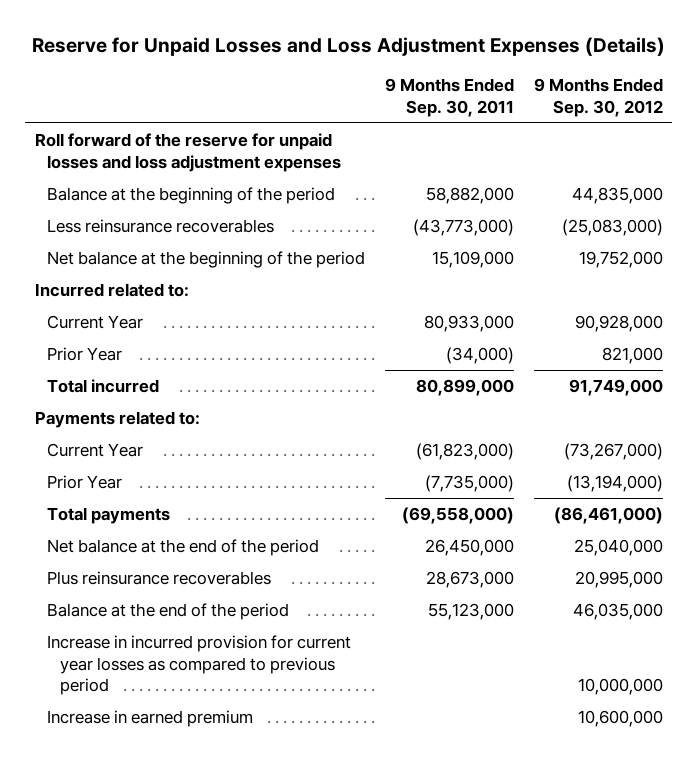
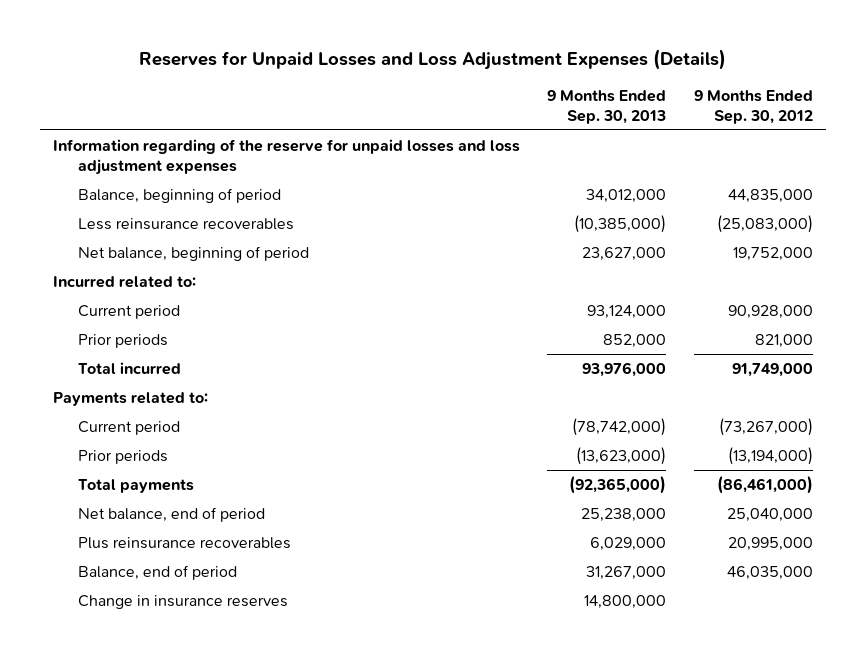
[31,36,665,56] Reserve for Unpaid Losses and Loss Adjustment Expenses (Details) -> [138,48,726,70] Reserves for Unpaid Losses and Loss Adjustment Expenses (Details)
[384,78,514,117] 9 Months Ended Sep. 30, 2011 -> none
none -> [547,89,667,124] 9 Months Ended Sep. 30, 2013
[35,133,342,172] Roll forward of the reserve for unpaid losses and loss adjustment expenses -> [53,138,521,176] Information regarding of the reserve for unpaid losses and loss adjustment expenses
[47,187,336,205] Balance at the beginning of the period -> [77,187,281,203] Balance, beginning of period
[47,251,366,269] Net balance at the beginning of the period -> [77,245,309,261] Net balance, beginning of period
[47,315,144,330] Current Year -> [77,304,180,319] Current period
[47,347,123,362] Prior Year -> [77,333,168,348] Prior periods
[47,443,144,458] Current Year -> [77,420,180,435] Current period
[47,475,123,490] Prior Year -> [77,449,168,464] Prior periods
[47,539,320,557] Net balance at the end of the period -> [77,506,265,522] Net balance, end of period
[47,635,352,696] Increase in incurred provision for current year losses as compared to previous period -> none
[47,710,254,728] Increase in earned premium -> none
[47,603,290,621] Balance at the end of the period -> [77,564,237,580] Balance, end of period
none -> [77,594,288,609] Change in insurance reserves

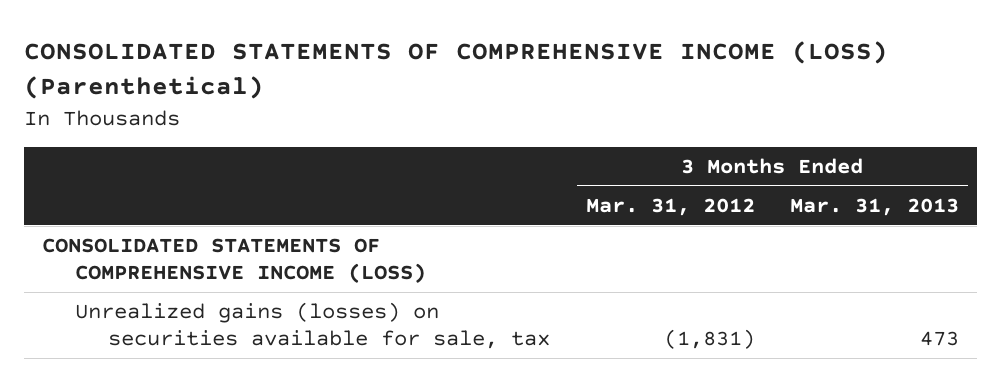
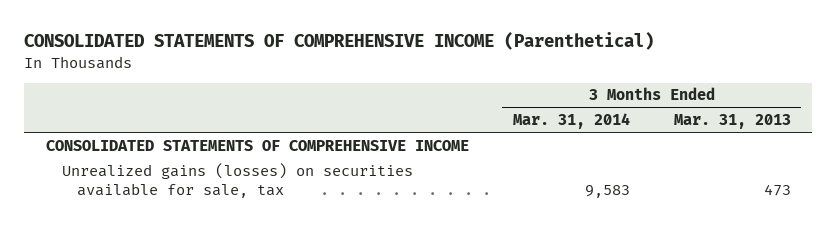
[23,41,888,100] CONSOLIDATED STATEMENTS OF COMPREHENSIVE INCOME (LOSS) (Parenthetical) -> [24,32,655,51] CONSOLIDATED STATEMENTS OF COMPREHENSIVE INCOME (Parenthetical)
[585,198,755,217] Mar. 31, 2012 -> none
none -> [512,113,630,130] Mar. 31, 2014
[41,238,426,284] CONSOLIDATED STATEMENTS OF COMPREHENSIVE INCOME (LOSS) -> [46,139,470,151] CONSOLIDATED STATEMENTS OF COMPREHENSIVE INCOME

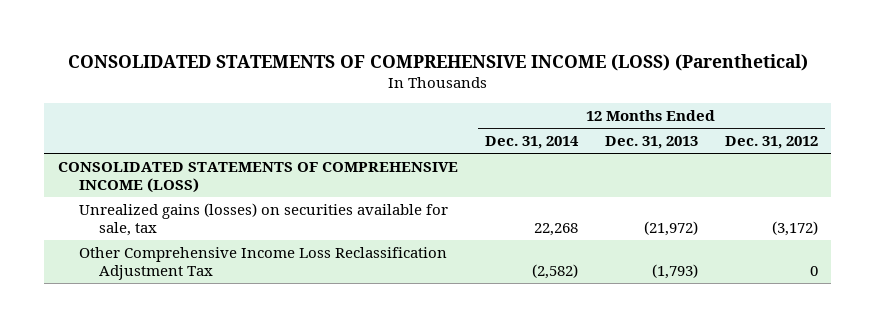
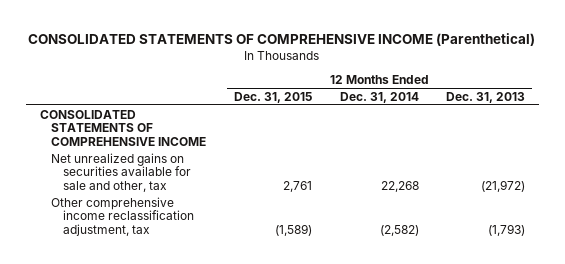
[67,53,808,71] CONSOLIDATED STATEMENTS OF COMPREHENSIVE INCOME (LOSS) (Parenthetical) -> [28,33,536,47] CONSOLIDATED STATEMENTS OF COMPREHENSIVE INCOME (Parenthetical)
[724,136,818,150] Dec. 31, 2012 -> none
none -> [233,91,312,103] Dec. 31, 2015
[57,161,458,194] CONSOLIDATED STATEMENTS OF COMPREHENSIVE INCOME (LOSS) -> [39,109,207,146] CONSOLIDATED STATEMENTS OF COMPREHENSIVE INCOME
[78,202,448,237] Unrealized gains (losses) on securities available for sale, tax -> [51,152,191,192] Net unrealized gains on securities available for sale and other, tax
[78,246,447,281] Other Comprehensive Income Loss Reclassification Adjustment Tax -> [51,196,194,236] Other comprehensive income reclassification adjustment, tax

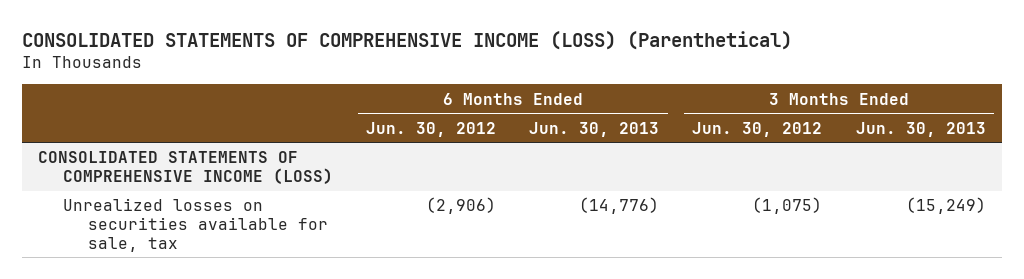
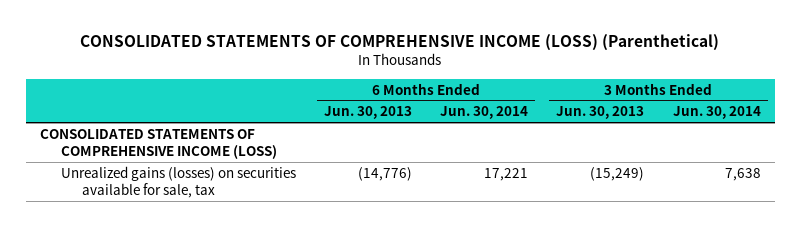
[366,121,497,137] Jun. 30, 2012 -> none
[692,121,823,137] Jun. 30, 2012 -> none
none -> [440,106,529,120] Jun. 30, 2014
none -> [672,106,761,120] Jun. 30, 2014
[63,198,329,252] Unrealized losses on securities available for sale, tax -> [60,165,296,198] Unrealized gains (losses) on securities available for sale, tax

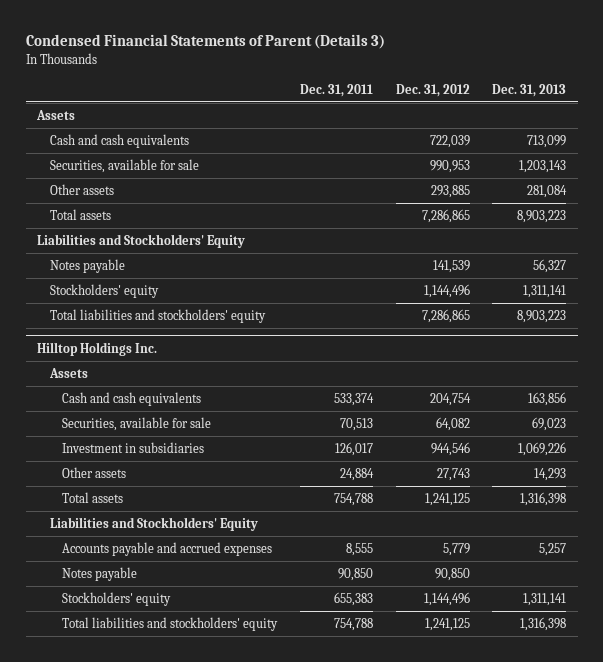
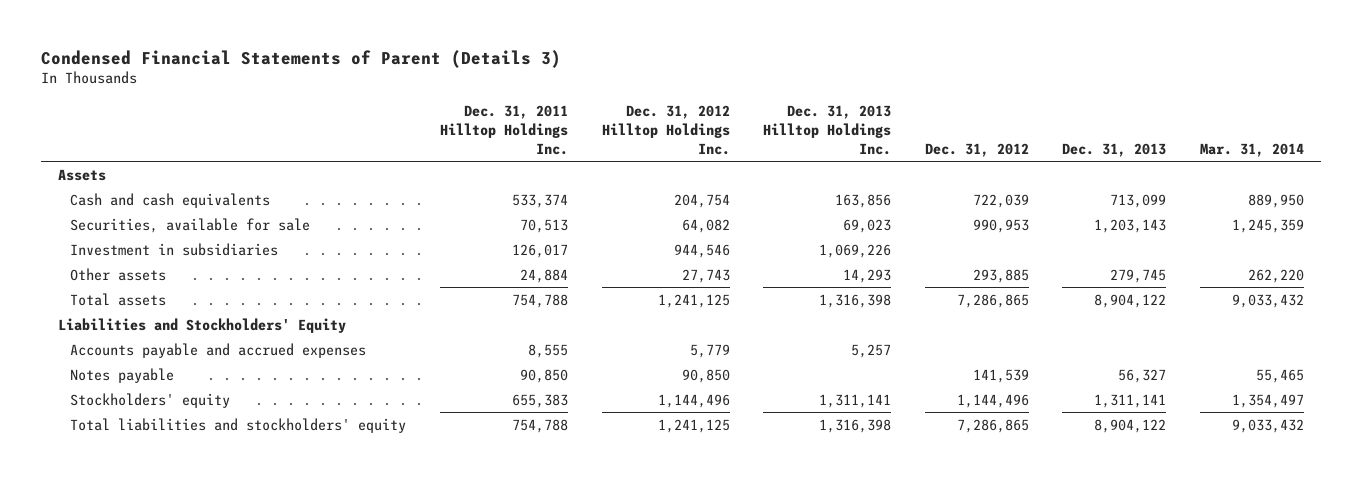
[299,83,373,97] Dec. 31, 2011 -> none
none -> [440,104,569,155] Dec. 31, 2011 Hilltop Holdings Inc.
none -> [601,104,730,155] Dec. 31, 2012 Hilltop Holdings Inc.
none -> [763,104,892,155] Dec. 31, 2013 Hilltop Holdings Inc.
none -> [1200,142,1305,157] Mar. 31, 2014
none -> [70,242,279,256] Investment in subsidiaries
[527,184,568,198] 281,084 -> [1110,268,1167,283] 279,745
[517,209,567,223] 8,903,223 -> [1094,293,1167,308] 8,904,122
none -> [70,342,367,358] Accounts payable and accrued expenses
[37,341,158,356] Hilltop Holdings Inc. -> none
[48,367,88,378] Assets -> none
[62,391,202,406] Cash and cash equivalents -> none
[62,416,212,431] Securities, available for sale -> none
[62,441,205,453] Investment in subsidiaries -> none
[62,466,127,478] Other assets -> none
[62,491,124,503] Total assets -> none
[49,516,258,531] Liabilities and Stockholders' Equity -> none
[62,541,273,556] Accounts payable and accrued expenses -> none
[62,566,138,581] Notes payable -> none
[62,591,172,606] Stockholders' equity -> none
[62,616,279,631] Total liabilities and stockholders' equity -> none
[517,309,567,323] 8,903,223 -> [1094,418,1167,433] 8,904,122

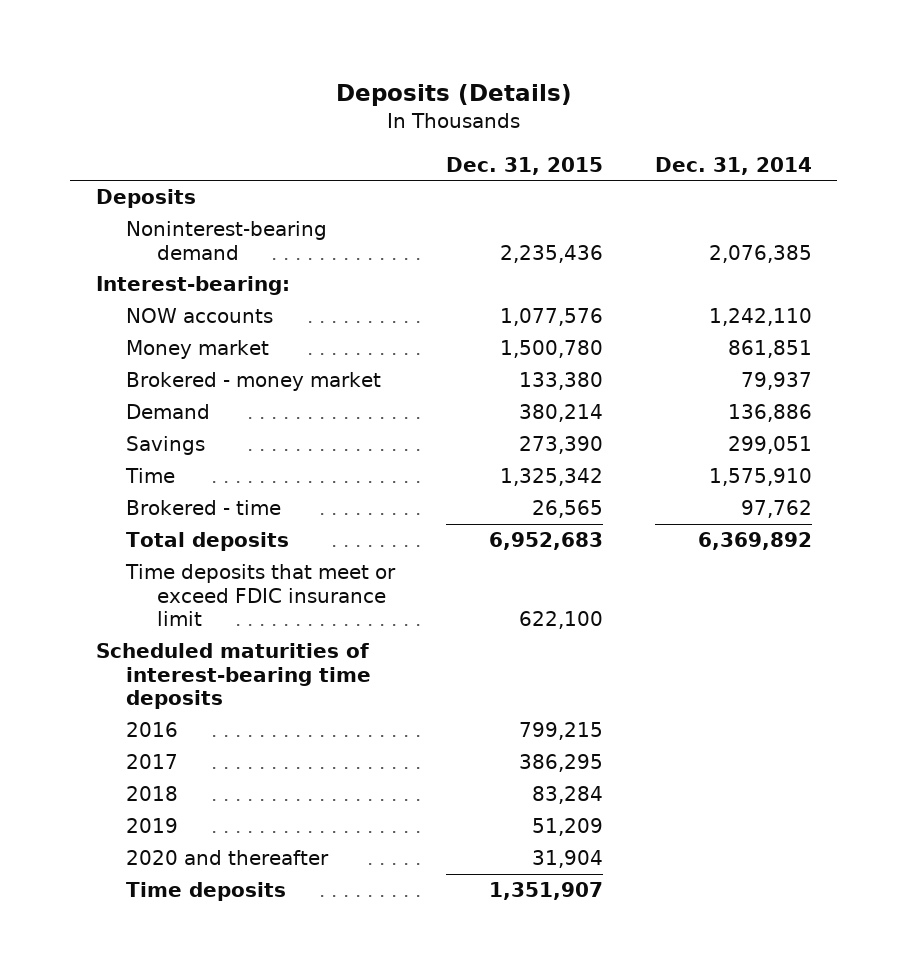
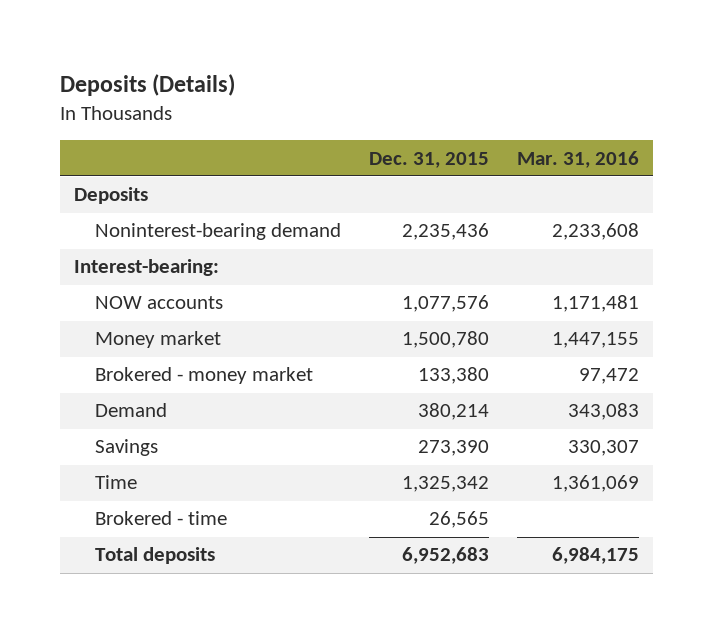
[654,156,812,175] Dec. 31, 2014 -> none
none -> [516,150,639,168] Mar. 31, 2016
[125,564,397,626] Time deposits that meet or exceed FDIC insurance limit -> none
[95,643,372,709] Scheduled maturities of interest-bearing time deposits -> none
[126,722,179,738] 2016 -> none
[126,754,179,770] 2017 -> none
[126,786,179,802] 2018 -> none
[126,818,179,834] 2019 -> none
[126,850,330,866] 2020 and thereafter -> none
[126,882,287,902] Time deposits -> none

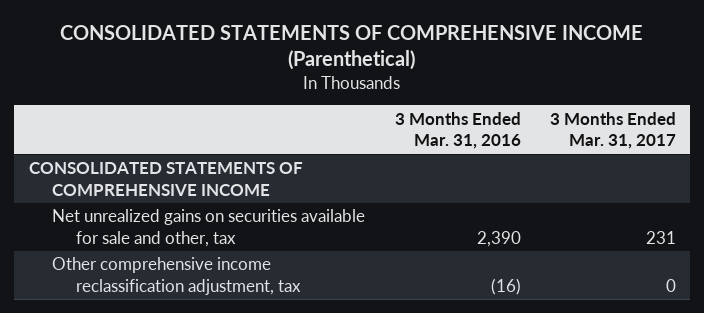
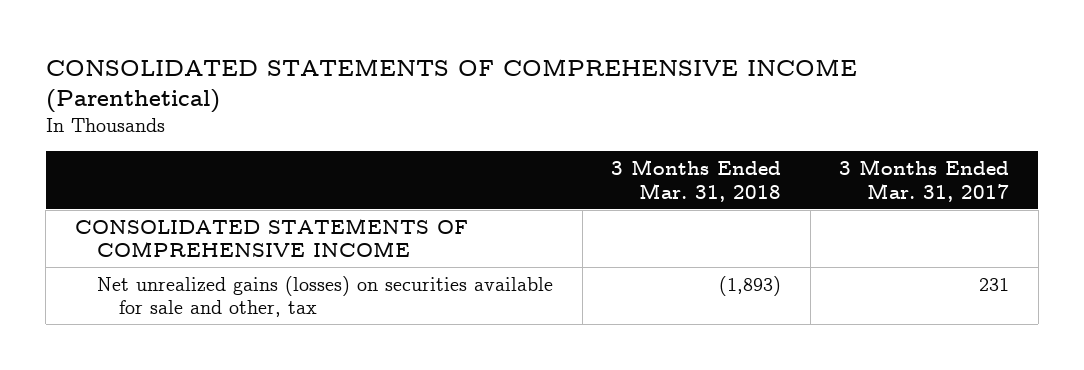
[394,111,521,150] 3 Months Ended Mar. 31, 2016 -> none
none -> [611,159,782,202] 3 Months Ended Mar. 31, 2018
[52,257,302,295] Other comprehensive income reclassification adjustment, tax -> none
[52,209,366,247] Net unrealized gains on securities available for sale and other, tax -> [96,275,553,318] Net unrealized gains (losses) on securities available for sale and other, tax

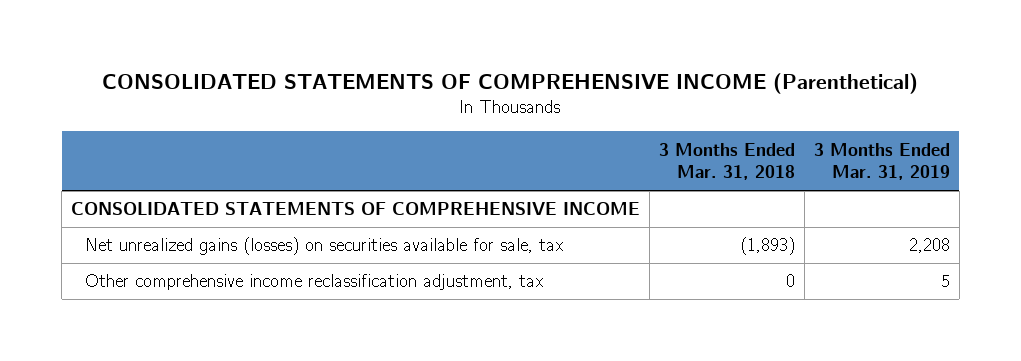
[839,159,1010,202] 3 Months Ended Mar. 31, 2017 -> none
none -> [813,142,950,181] 3 Months Ended Mar. 31, 2019
[96,275,553,318] Net unrealized gains (losses) on securities available for sale and other, tax -> [85,237,564,256] Net unrealized gains (losses) on securities available for sale, tax
none -> [85,274,544,291] Other comprehensive income reclassification adjustment, tax

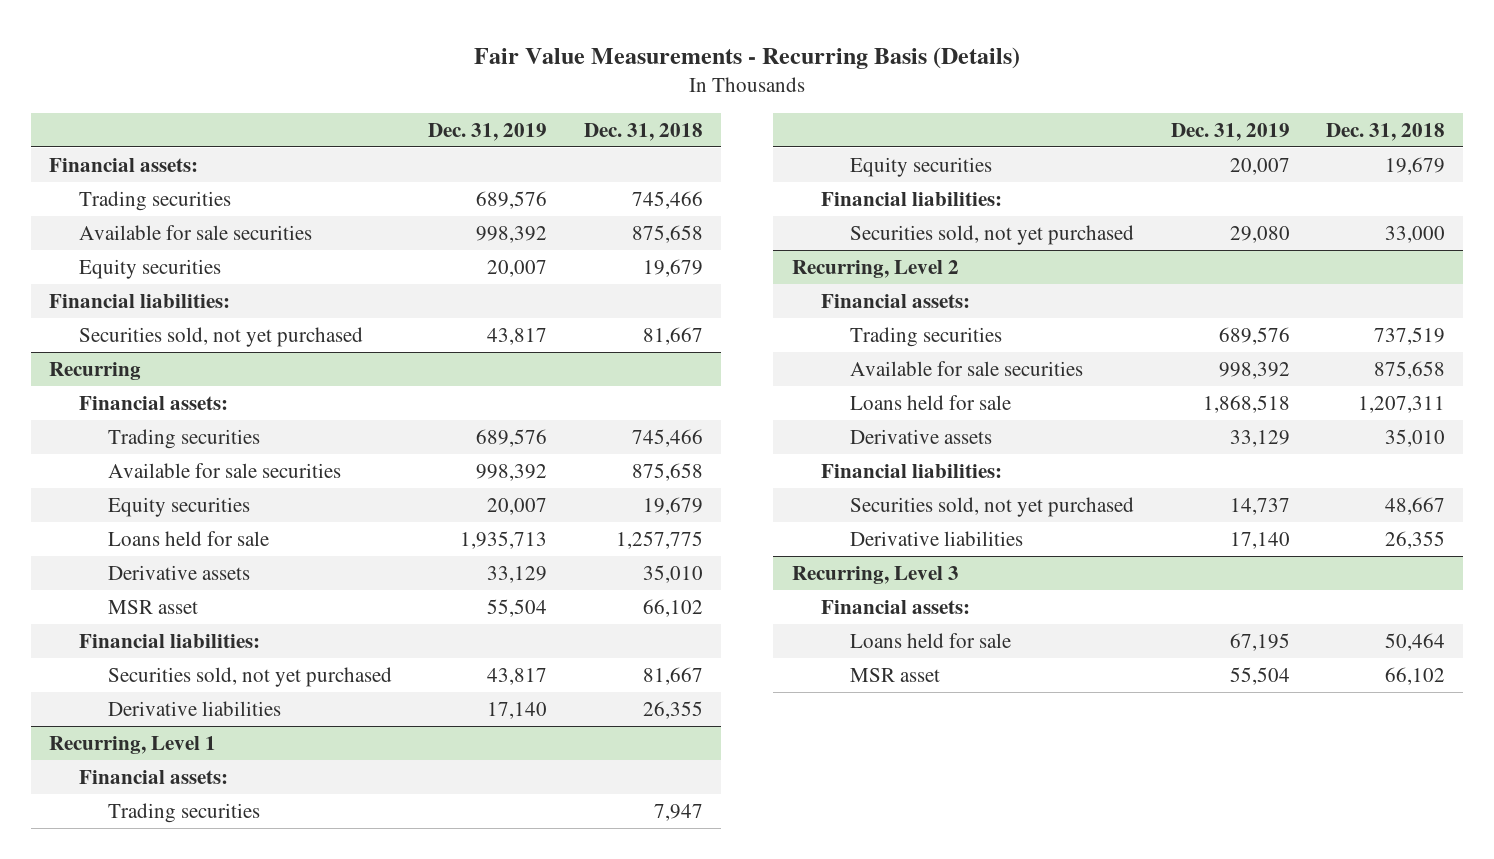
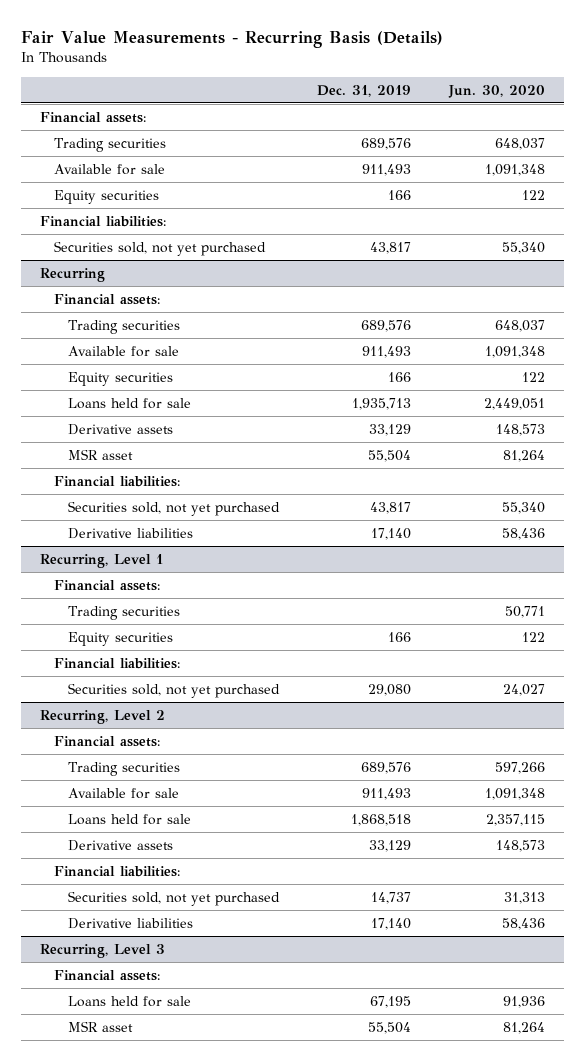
[583,122,703,141] Dec. 31, 2018 -> none
none -> [448,84,546,98] Jun. 30, 2020
[78,224,312,240] Available for sale securities -> [54,164,166,176] Available for sale
[476,225,548,243] 998,392 -> [362,164,412,177] 911,493
[487,259,548,277] 20,007 -> [388,190,412,201] 166
[108,462,342,478] Available for sale securities -> [68,346,180,358] Available for sale
[476,463,548,481] 998,392 -> [362,346,412,359] 911,493
[487,497,548,515] 20,007 -> [388,372,412,383] 166
[1229,157,1290,175] 20,007 -> [388,632,412,643] 166
[850,360,1084,376] Available for sale securities -> [68,788,180,800] Available for sale
[1218,361,1290,379] 998,392 -> [362,788,412,801] 911,493

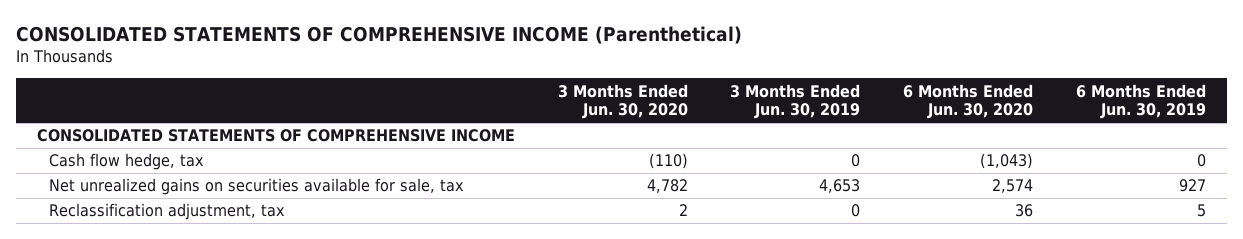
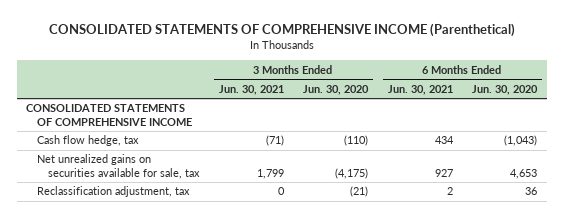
[730,83,861,120] 3 Months Ended Jun. 30, 2019 -> none
[1075,83,1206,120] 6 Months Ended Jun. 30, 2019 -> none
none -> [218,84,284,95] Jun. 30, 2021
none -> [387,84,453,95] Jun. 30, 2021
[646,179,688,194] 4,782 -> [335,168,369,180] (4,175)
[992,179,1034,194] 2,574 -> [510,169,538,180] 4,653
[678,204,688,217] 2 -> [350,186,369,198] (21)

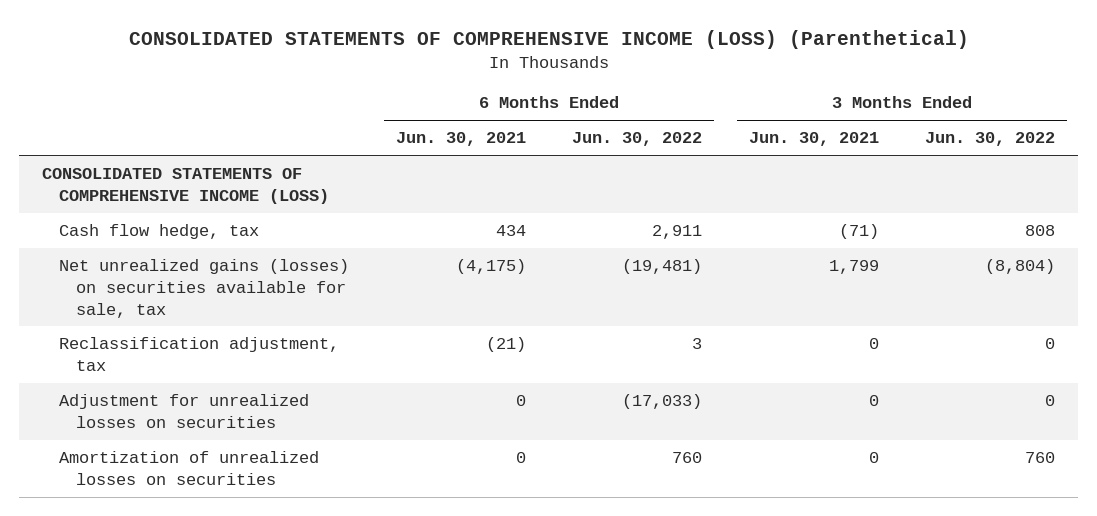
[48,22,515,37] CONSOLIDATED STATEMENTS OF COMPREHENSIVE INCOME (Parenthetical) -> [128,30,969,50] CONSOLIDATED STATEMENTS OF COMPREHENSIVE INCOME (LOSS) (Parenthetical)
[303,84,370,95] Jun. 30, 2020 -> none
[472,84,539,95] Jun. 30, 2020 -> none
none -> [572,132,703,147] Jun. 30, 2022
none -> [925,132,1056,147] Jun. 30, 2022
[26,104,193,127] CONSOLIDATED STATEMENTS OF COMPREHENSIVE INCOME -> [42,168,330,204] CONSOLIDATED STATEMENTS OF COMPREHENSIVE INCOME (LOSS)
[37,154,201,180] Net unrealized gains on securities available for sale, tax -> [59,259,350,318] Net unrealized gains (losses) on securities available for sale, tax
[434,169,453,178] 927 -> [455,259,526,275] (4,175)
[446,187,453,196] 2 -> [485,337,526,353] (21)
none -> [59,394,310,428] Adjustment for unrealized losses on securities
none -> [59,451,320,485] Amortization of unrealized losses on securities

